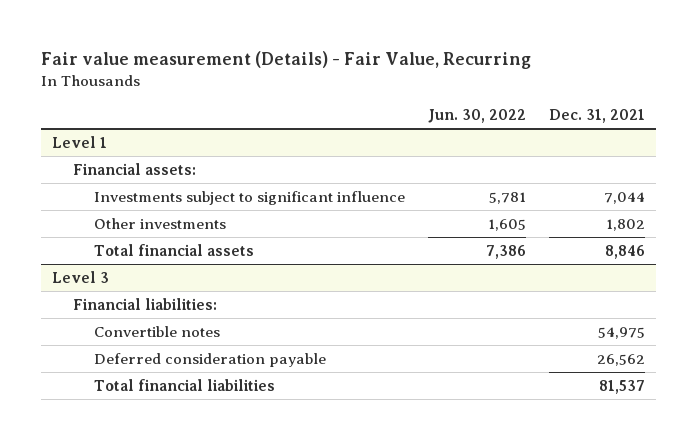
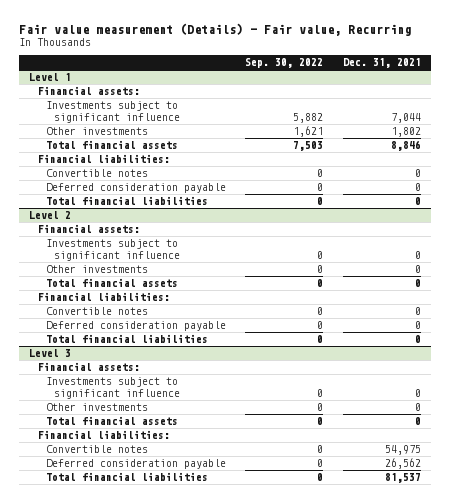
[41,50,532,69] Fair value measurement (Details) - Fair Value, Recurring -> [19,22,412,36] Fair value measurement (Details) - Fair value, Recurring
[428,108,527,123] Jun. 30, 2022 -> none
none -> [245,58,324,69] Sep. 30, 2022
none -> [37,154,170,164] Financial liabilities:
none -> [46,169,149,178] Convertible notes
none -> [46,183,227,194] Deferred consideration payable
none -> [46,196,209,206] Total financial liabilities
none -> [29,211,72,220] Level 2
none -> [37,224,140,234] Financial assets:
none -> [46,239,181,261] Investments subject to significant influence
none -> [46,265,149,274] Other investments
none -> [46,278,179,288] Total financial assets
none -> [37,292,170,302] Financial liabilities:
none -> [46,307,149,316] Convertible notes
none -> [46,321,227,332] Deferred consideration payable
none -> [46,334,209,344] Total financial liabilities
none -> [37,362,140,372] Financial assets:
none -> [46,377,181,399] Investments subject to significant influence
none -> [46,403,149,412] Other investments
none -> [46,416,179,426] Total financial assets

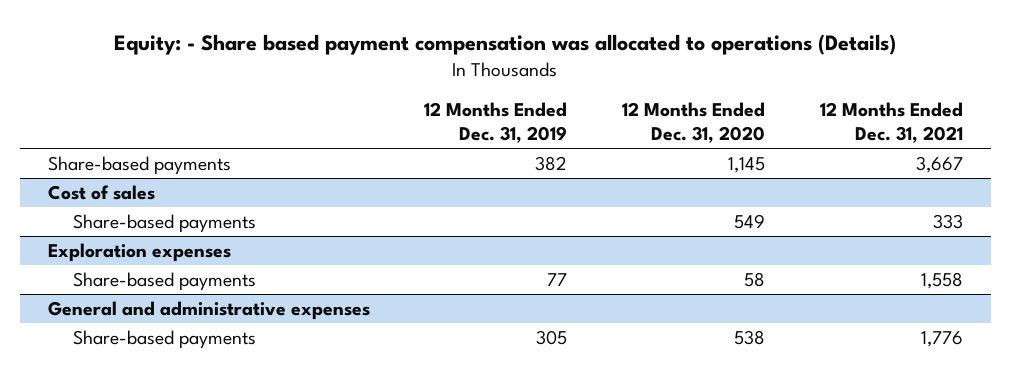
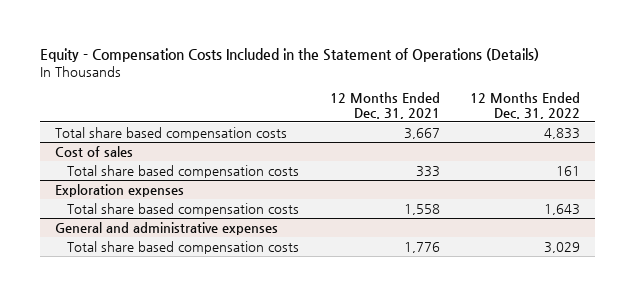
[114,34,897,56] Equity: - Share based payment compensation was allocated to operations (Details) -> [39,48,539,63] Equity - Compensation Costs Included in the Statement of Operations (Details)
[424,102,568,144] 12 Months Ended Dec. 31, 2019 -> none
[622,102,766,144] 12 Months Ended Dec. 31, 2020 -> none
none -> [470,91,581,119] 12 Months Ended Dec. 31, 2022
[47,155,231,175] Share-based payments -> [55,126,288,140] Total share based compensation costs
[73,213,257,233] Share-based payments -> [67,164,300,178] Total share based compensation costs
[73,271,257,291] Share-based payments -> [67,202,300,216] Total share based compensation costs
[73,329,257,349] Share-based payments -> [67,240,300,254] Total share based compensation costs

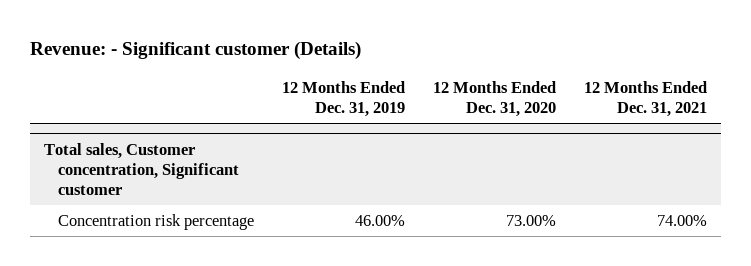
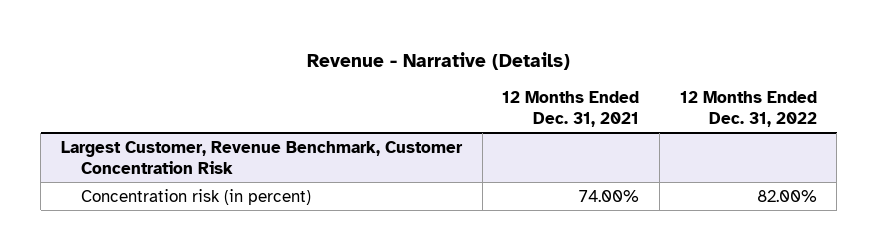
[29,41,361,61] Revenue: - Significant customer (Details) -> [306,51,570,70] Revenue - Narrative (Details)
[281,80,405,117] 12 Months Ended Dec. 31, 2019 -> none
[432,80,556,117] 12 Months Ended Dec. 31, 2020 -> none
none -> [679,91,817,127] 12 Months Ended Dec. 31, 2022
[43,142,240,195] Total sales, Customer concentration, Significant customer -> none
none -> [60,140,463,174] Largest Customer, Revenue Benchmark, Customer Concentration Risk
[58,214,255,231] Concentration risk percentage -> [81,188,312,205] Concentration risk (in percent)

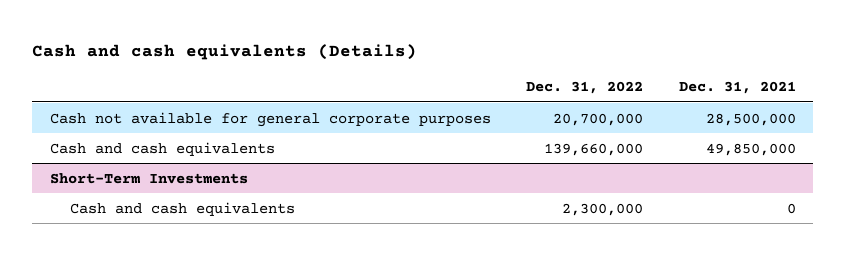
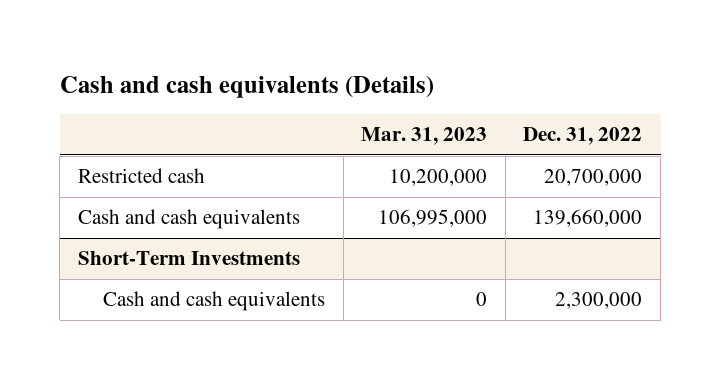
[678,81,796,95] Dec. 31, 2021 -> none
none -> [361,127,488,146] Mar. 31, 2023
[49,111,491,127] Cash not available for general corporate purposes -> [77,168,205,184] Restricted cash

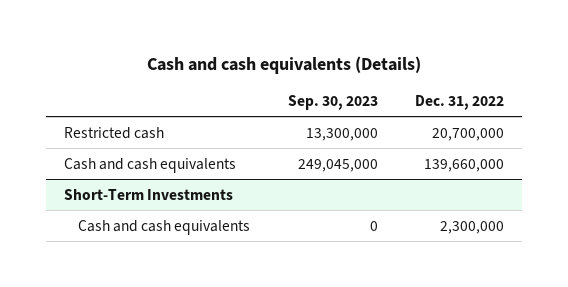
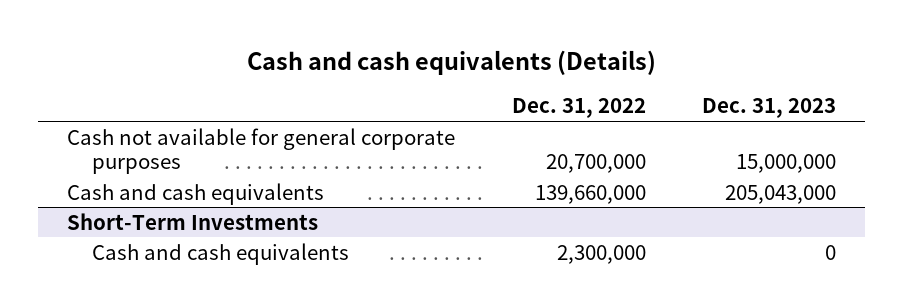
[287,94,378,110] Sep. 30, 2023 -> none
none -> [702,98,837,119] Dec. 31, 2023
[64,126,165,139] Restricted cash -> [66,127,455,174] Cash not available for general corporate purposes

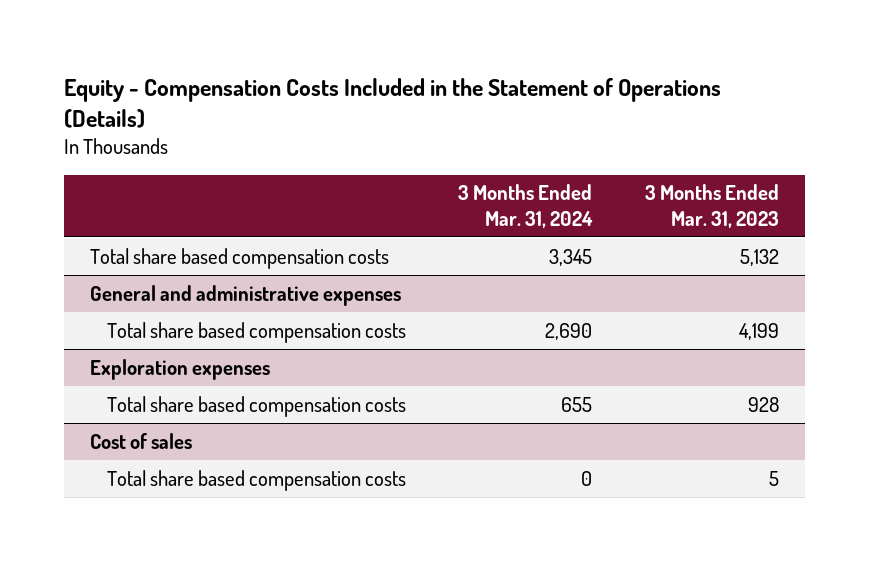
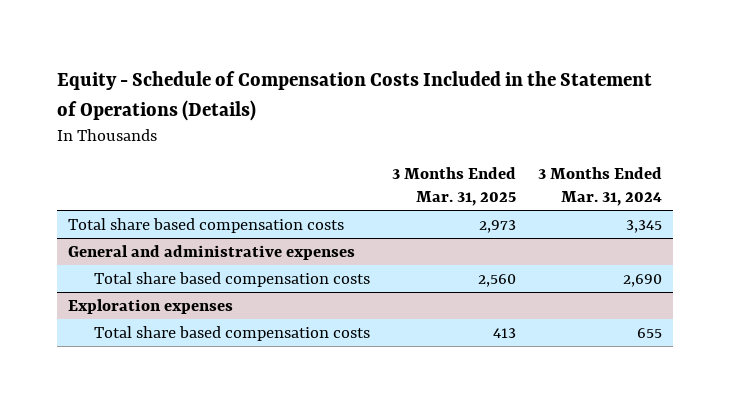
[64,77,722,129] Equity - Compensation Costs Included in the Statement of Operations (Details) -> [57,71,653,121] Equity - Schedule of Compensation Costs Included in the Statement of Operations (Details)
[644,184,779,228] 3 Months Ended Mar. 31, 2023 -> none
none -> [391,167,516,206] 3 Months Ended Mar. 31, 2025
[90,432,193,449] Cost of sales -> none
[107,469,407,491] Total share based compensation costs -> none

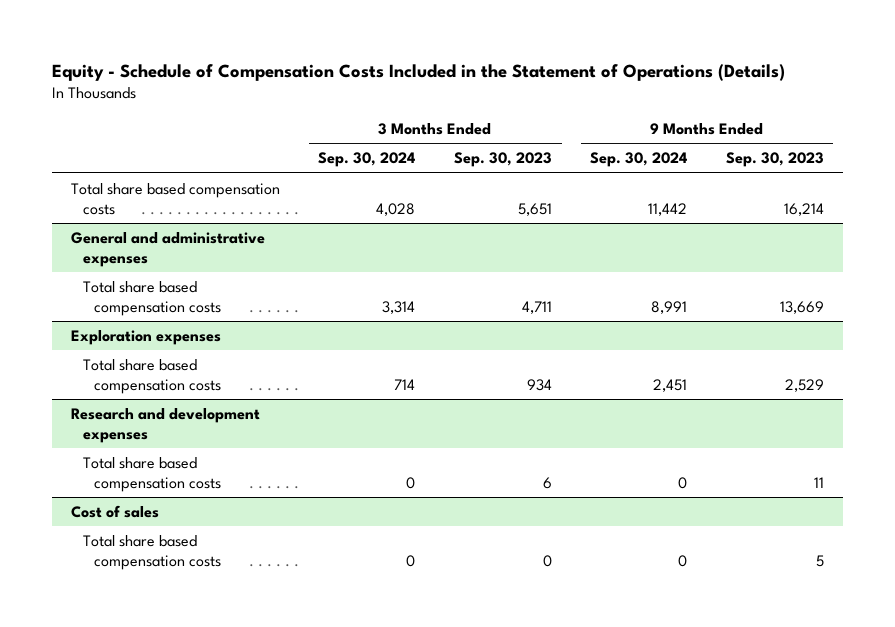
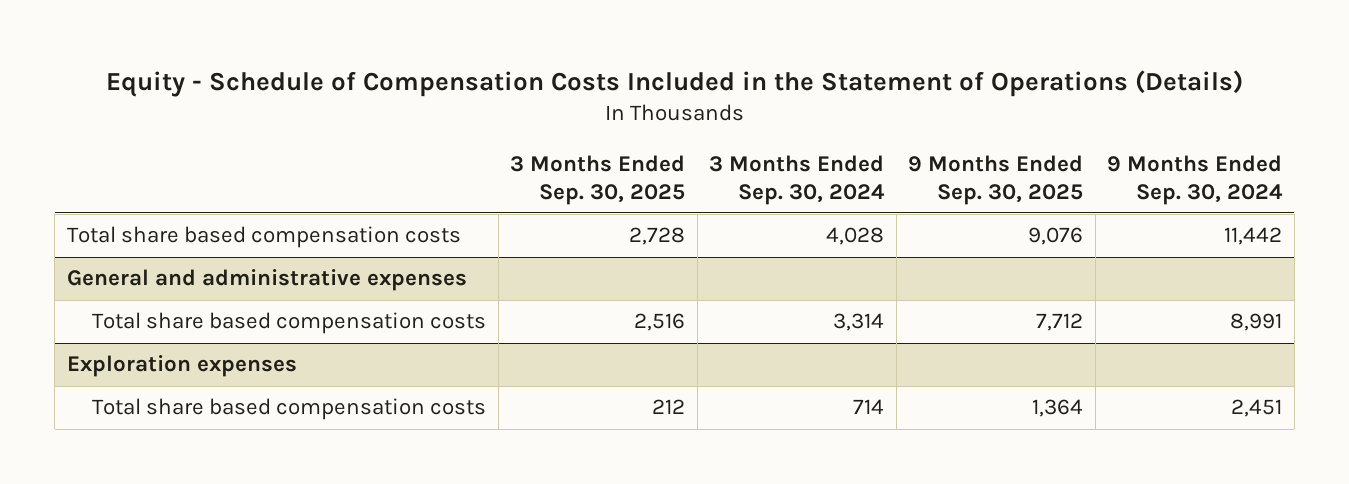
[453,152,552,168] Sep. 30, 2023 -> none
[725,152,824,168] Sep. 30, 2023 -> none
none -> [510,155,686,205] 3 Months Ended Sep. 30, 2025
none -> [908,155,1084,205] 9 Months Ended Sep. 30, 2025
[71,407,261,443] Research and development expenses -> none
[82,456,222,492] Total share based compensation costs -> none
[71,504,160,518] Cost of sales -> none
[82,534,222,570] Total share based compensation costs -> none

